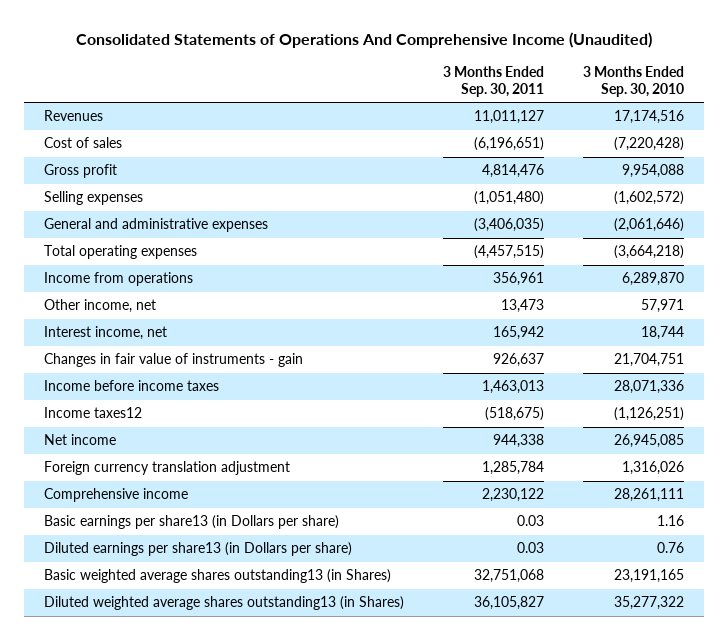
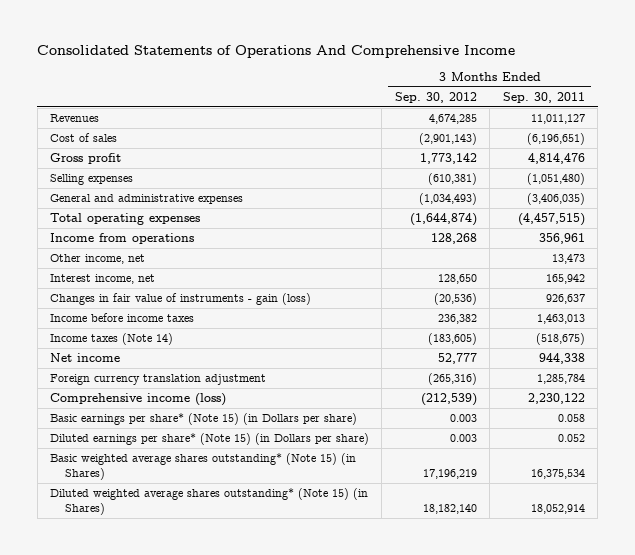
[76,32,653,49] Consolidated Statements of Operations And Comprehensive Income (Unaudited) -> [37,45,516,59] Consolidated Statements of Operations And Comprehensive Income
[583,66,685,97] 3 Months Ended Sep. 30, 2010 -> none
none -> [394,91,477,103] Sep. 30, 2012
[43,353,303,368] Changes in fair value of instruments - gain -> [50,292,312,305] Changes in fair value of instruments - gain (loss)
[43,407,142,419] Income taxes12 -> [50,332,174,345] Income taxes (Note 14)
[43,488,188,503] Comprehensive income -> [50,392,227,406] Comprehensive income (loss)
[43,515,339,530] Basic earnings per share13 (in Dollars per share) -> [50,412,358,425] Basic earnings per share* (Note 15) (in Dollars per share)
[517,515,545,527] 0.03 -> [557,413,585,422] 0.058
[43,542,352,557] Diluted earnings per share13 (in Dollars per share) -> [50,432,370,445] Diluted earnings per share* (Note 15) (in Dollars per share)
[517,542,545,554] 0.03 -> [557,433,585,442] 0.052
[43,569,391,584] Basic weighted average shares outstanding13 (in Shares) -> [50,452,357,480] Basic weighted average shares outstanding* (Note 15) (in Shares)
[474,569,545,584] 32,751,068 -> [530,468,585,479] 16,375,534
[43,596,404,611] Diluted weighted average shares outstanding13 (in Shares) -> [50,487,369,515] Diluted weighted average shares outstanding* (Note 15) (in Shares)
[474,596,545,611] 36,105,827 -> [530,503,585,514] 18,052,914

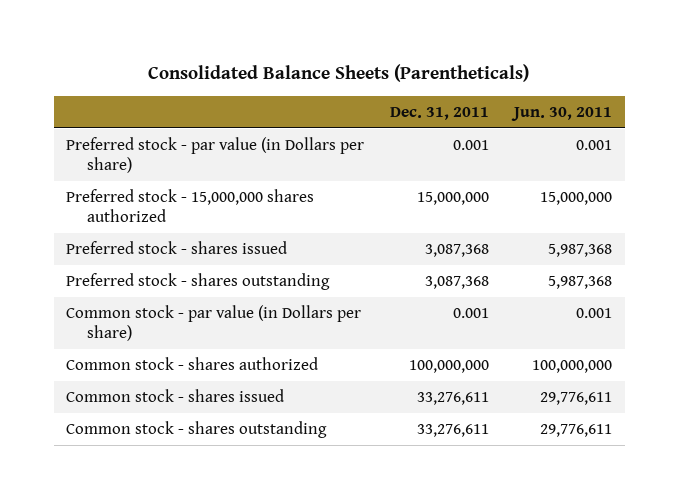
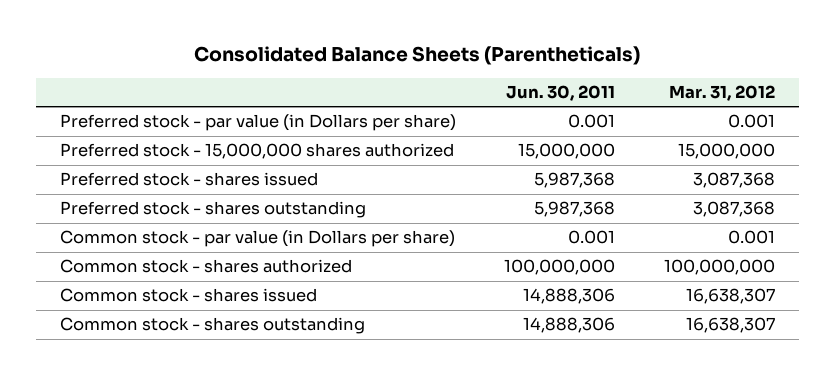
[389,106,489,120] Dec. 31, 2011 -> none
none -> [668,84,775,101] Mar. 31, 2012
[540,392,613,406] 29,776,611 -> [523,288,616,305] 14,888,306
[540,424,613,438] 29,776,611 -> [523,317,616,334] 14,888,306

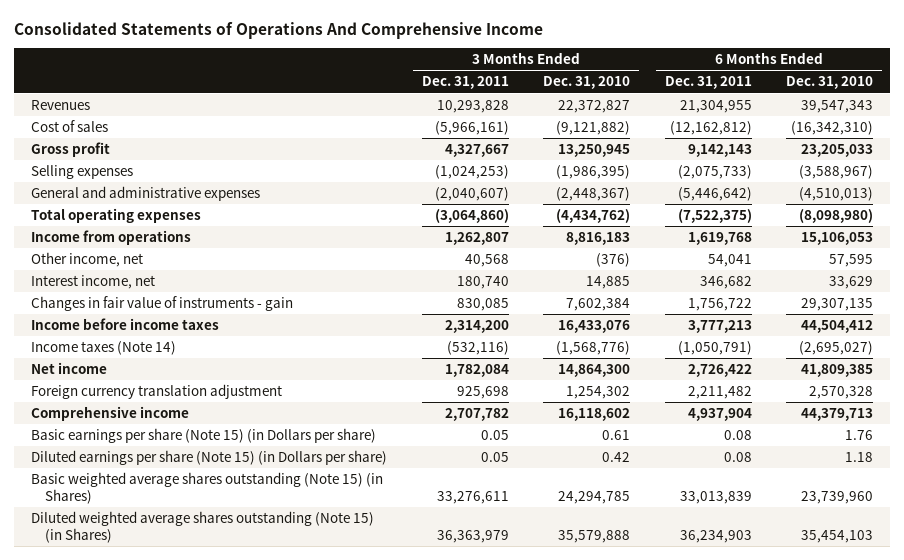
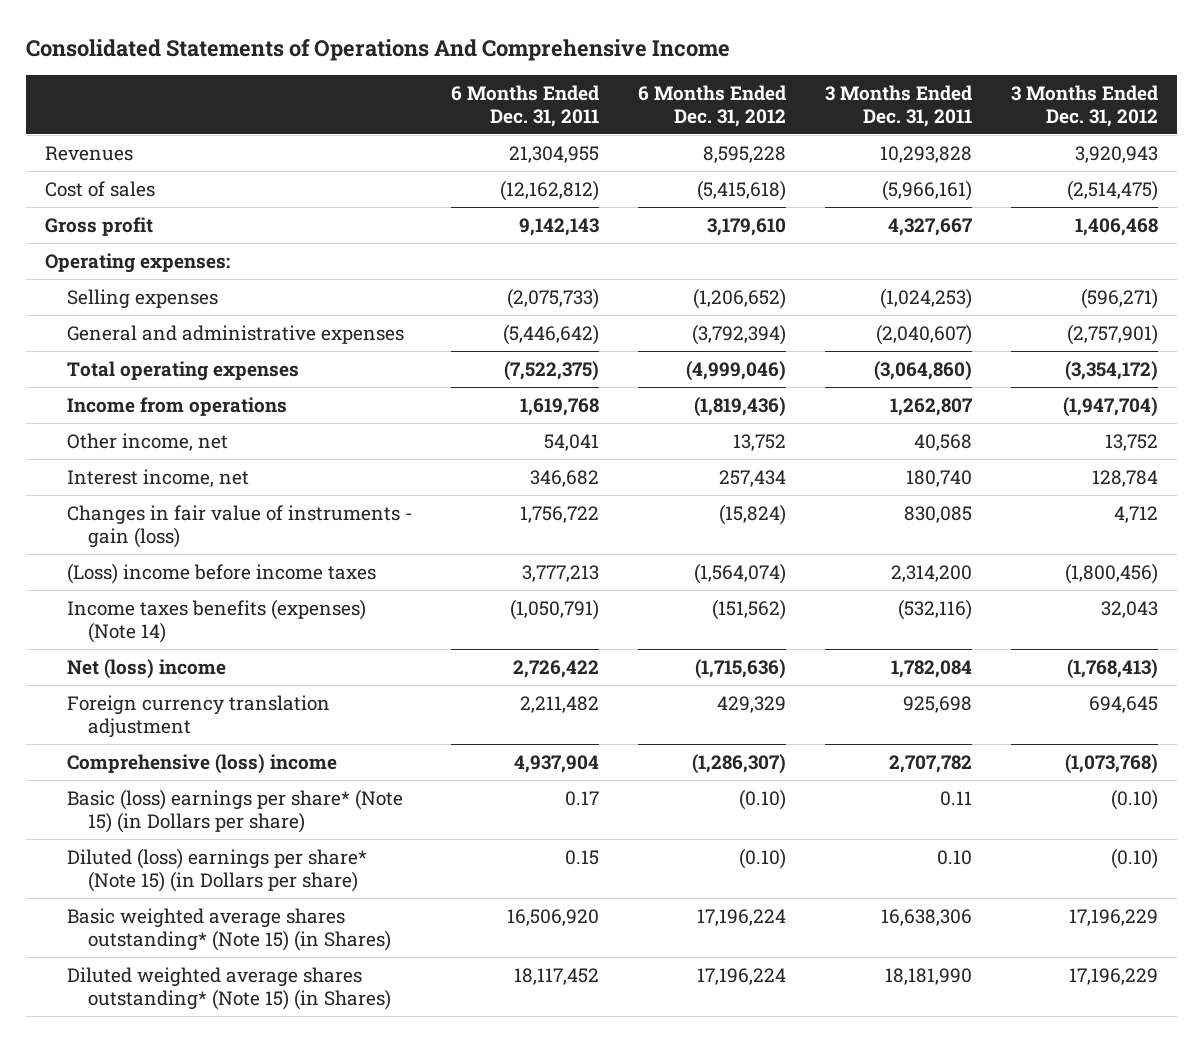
[543,76,631,90] Dec. 31, 2010 -> none
[785,76,873,90] Dec. 31, 2010 -> none
none -> [637,84,786,127] 6 Months Ended Dec. 31, 2012
none -> [1010,84,1158,127] 3 Months Ended Dec. 31, 2012
none -> [45,252,231,273] Operating expenses:
[31,295,294,311] Changes in fair value of instruments - gain -> [66,504,412,548] Changes in fair value of instruments - gain (loss)
[31,317,220,330] Income before income taxes -> [66,562,376,584] (Loss) income before income taxes
[31,340,177,355] Income taxes (Note 14) -> [66,598,366,643] Income taxes benefits (expenses) (Note 14)
[31,361,108,374] Net income -> [66,658,226,679] Net (loss) income
[31,405,190,421] Comprehensive income -> [66,753,337,774] Comprehensive (loss) income
[31,427,377,443] Basic earnings per share (Note 15) (in Dollars per share) -> [66,788,403,833] Basic (loss) earnings per share* (Note 15) (in Dollars per share)
[480,429,509,440] 0.05 -> [939,790,972,806] 0.11
[723,429,752,440] 0.08 -> [564,790,599,806] 0.17
[31,449,388,465] Diluted earnings per share (Note 15) (in Dollars per share) -> [66,847,367,892] Diluted (loss) earnings per share* (Note 15) (in Dollars per share)
[480,451,509,462] 0.05 -> [936,849,972,865] 0.10
[723,451,752,462] 0.08 -> [564,849,599,865] 0.15
[31,471,384,504] Basic weighted average shares outstanding (Note 15) (in Shares) -> [66,907,392,951] Basic weighted average shares outstanding* (Note 15) (in Shares)
[436,490,509,504] 33,276,611 -> [880,908,972,926] 16,638,306
[679,490,752,504] 33,013,839 -> [506,908,599,926] 16,506,920
[31,510,375,543] Diluted weighted average shares outstanding (Note 15) (in Shares) -> [66,966,392,1010] Diluted weighted average shares outstanding* (Note 15) (in Shares)
[436,529,509,543] 36,363,979 -> [884,967,972,985] 18,181,990
[679,529,752,543] 36,234,903 -> [513,967,599,985] 18,117,452

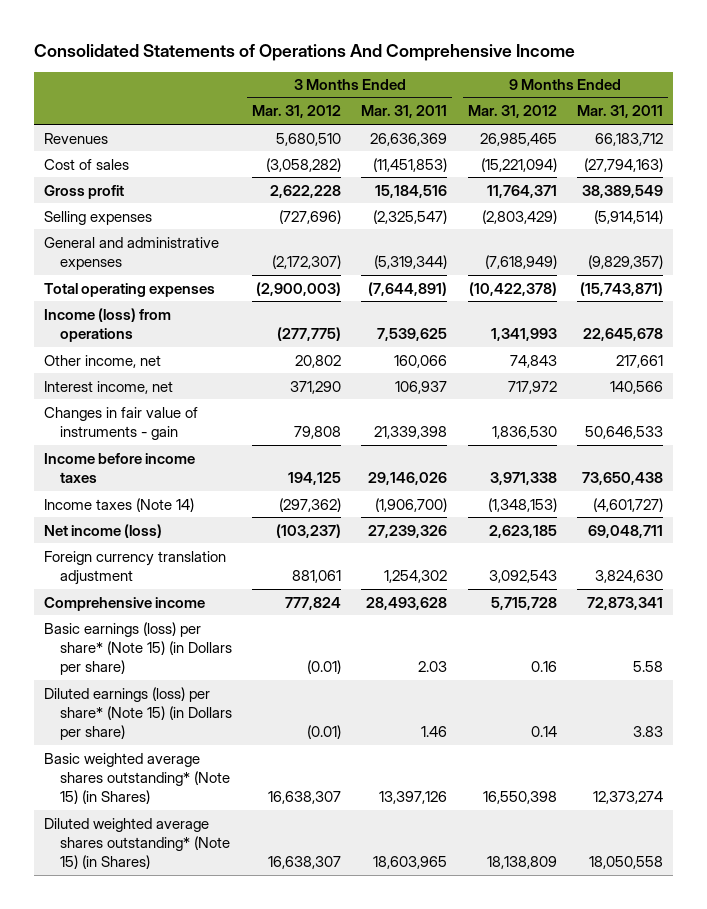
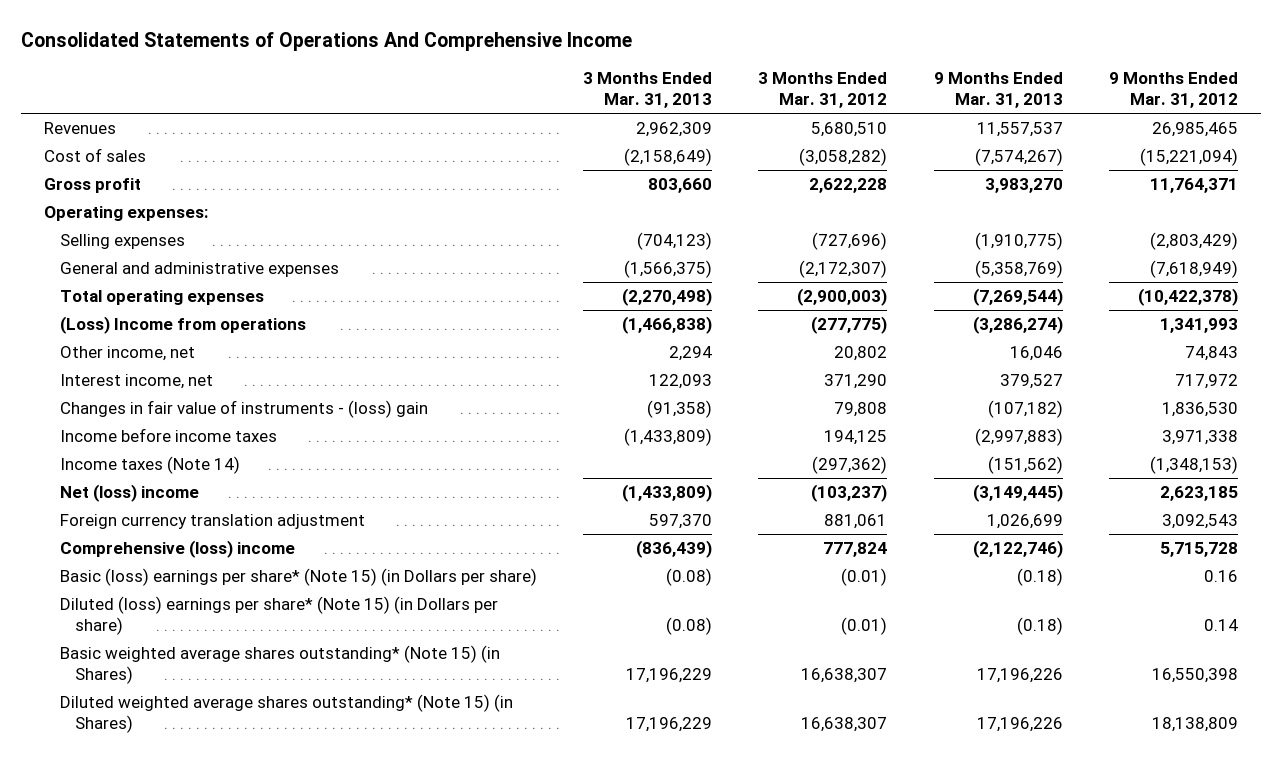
[361,105,448,119] Mar. 31, 2011 -> none
[577,105,664,119] Mar. 31, 2011 -> none
none -> [582,71,712,109] 3 Months Ended Mar. 31, 2013
none -> [933,71,1063,109] 9 Months Ended Mar. 31, 2013
none -> [43,206,208,222] Operating expenses:
[43,307,171,343] Income (loss) from operations -> [59,316,306,335] (Loss) Income from operations
[43,406,198,441] Changes in fair value of instruments - gain -> [59,400,428,419] Changes in fair value of instruments - (loss) gain
[43,523,162,538] Net income (loss) -> [59,484,199,503] Net (loss) income
[43,596,205,611] Comprehensive income -> [59,540,295,559] Comprehensive (loss) income
[43,621,232,676] Basic earnings (loss) per share* (Note 15) (in Dollars per share) -> [59,568,537,587] Basic (loss) earnings per share* (Note 15) (in Dollars per share)
[43,686,232,741] Diluted earnings (loss) per share* (Note 15) (in Dollars per share) -> [59,596,498,636] Diluted (loss) earnings per share* (Note 15) (in Dollars per share)

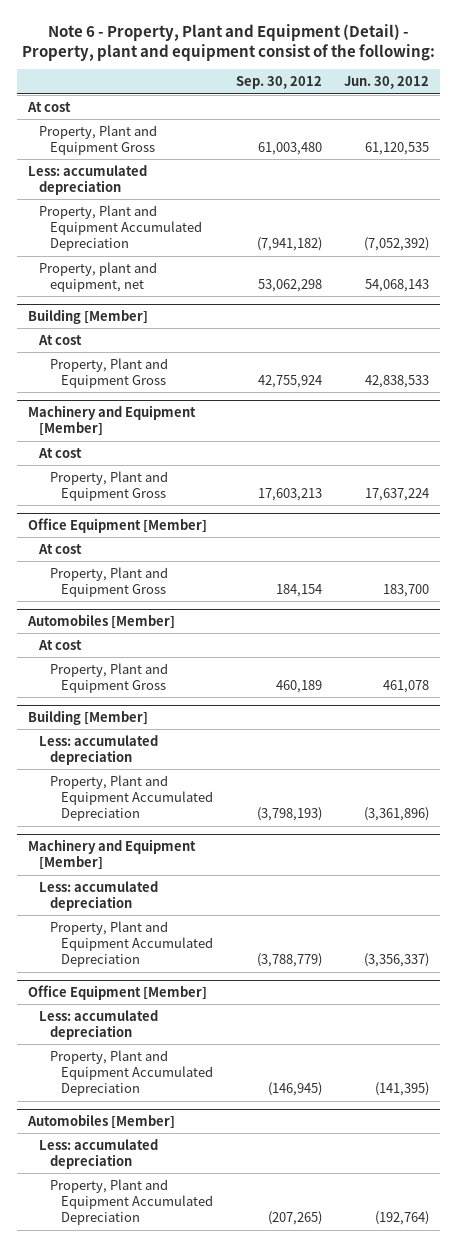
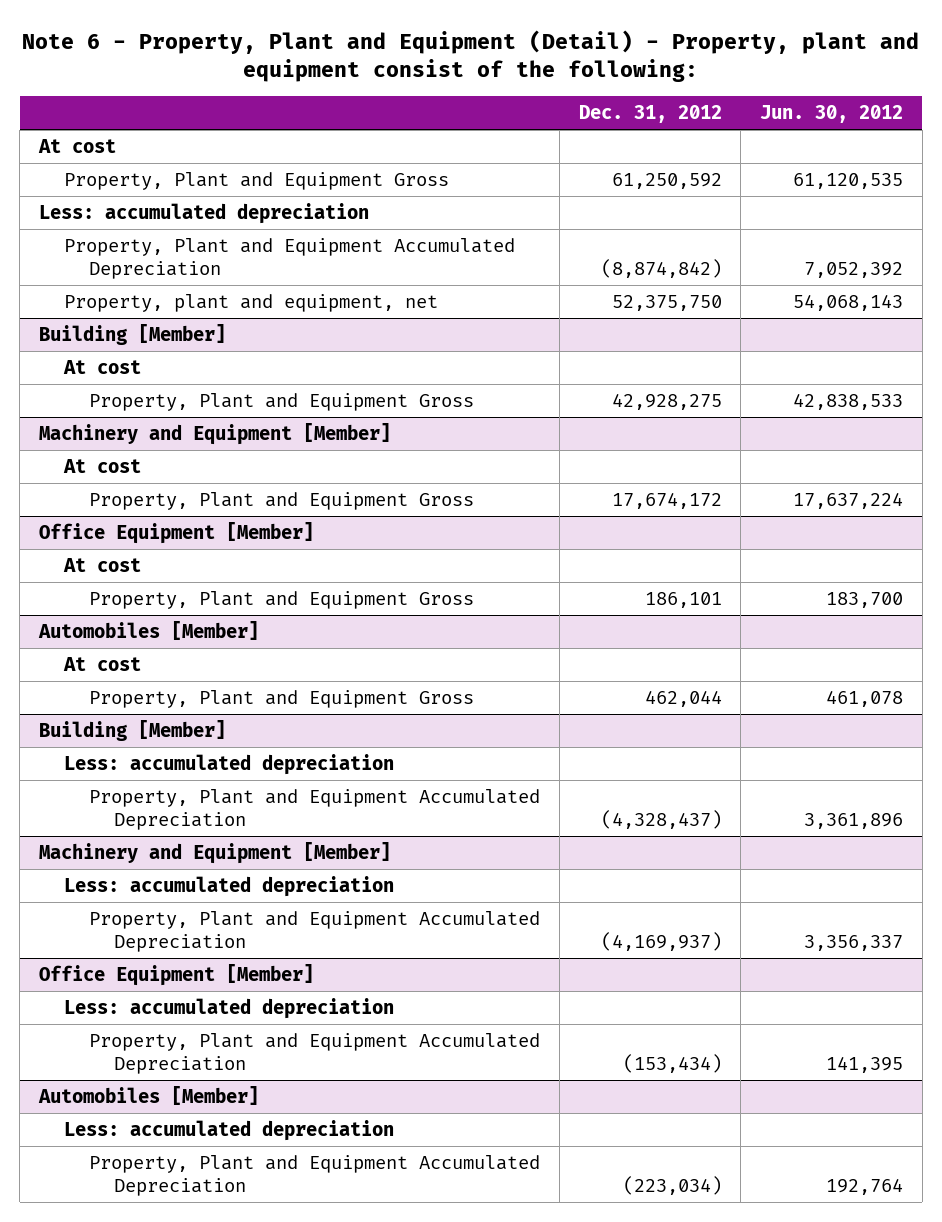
[235,76,322,90] Sep. 30, 2012 -> none
none -> [578,104,722,123] Dec. 31, 2012
[364,237,430,252] (7,052,392) -> [804,261,904,278] 7,052,392
[364,807,430,822] (3,361,896) -> [804,812,904,829] 3,361,896
[364,953,430,968] (3,356,337) -> [804,934,904,951] 3,356,337
[375,1082,430,1097] (141,395) -> [826,1055,904,1073] 141,395
[375,1211,430,1226] (192,764) -> [826,1177,904,1195] 192,764

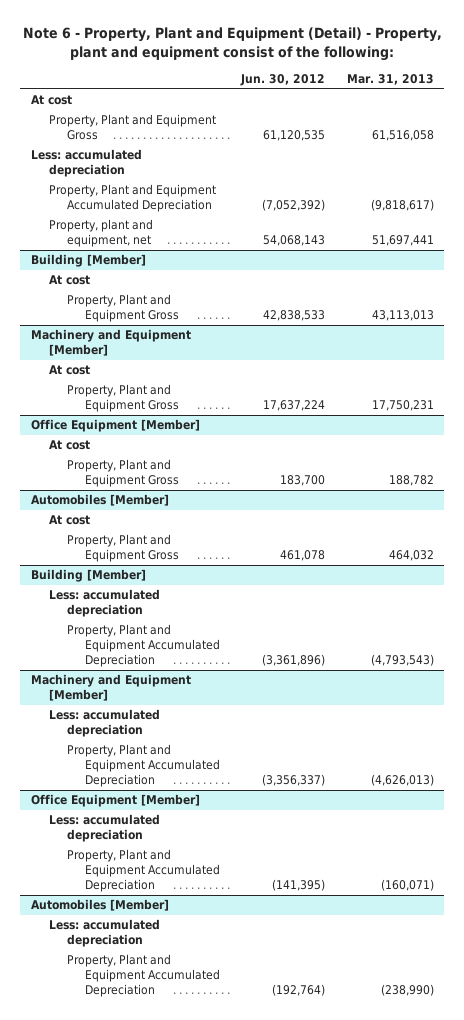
[578,104,722,123] Dec. 31, 2012 -> none
none -> [346,73,434,85] Mar. 31, 2013
[804,261,904,278] 7,052,392 -> [262,199,326,212] (7,052,392)
[804,812,904,829] 3,361,896 -> [262,654,326,667] (3,361,896)
[804,934,904,951] 3,356,337 -> [262,774,326,787] (3,356,337)
[826,1055,904,1073] 141,395 -> [272,879,326,892] (141,395)
[826,1177,904,1195] 192,764 -> [272,984,326,997] (192,764)

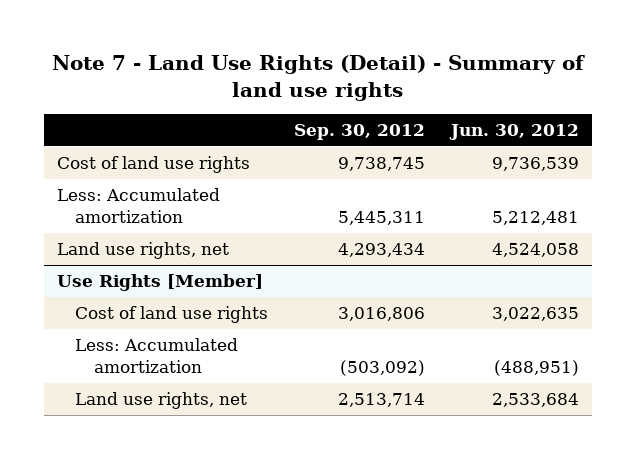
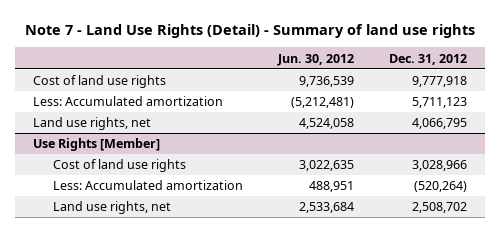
[294,123,426,140] Sep. 30, 2012 -> none
none -> [388,53,467,65] Dec. 31, 2012
[491,211,579,226] 5,212,481 -> [290,97,354,109] (5,212,481)
[493,360,579,377] (488,951) -> [308,181,354,193] 488,951

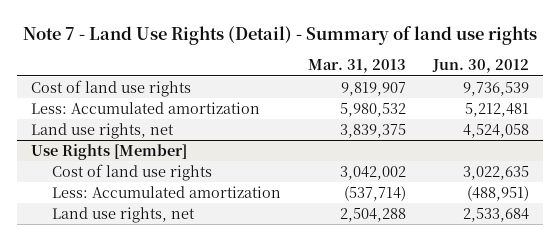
[388,53,467,65] Dec. 31, 2012 -> none
none -> [308,59,407,74] Mar. 31, 2013
[290,97,354,109] (5,212,481) -> [465,102,530,117] 5,212,481
[308,181,354,193] 488,951 -> [467,185,530,201] (488,951)

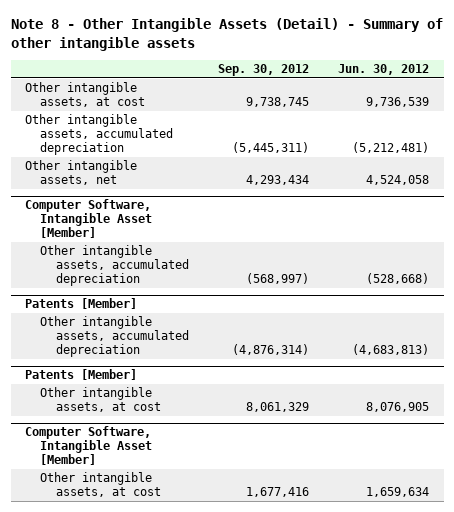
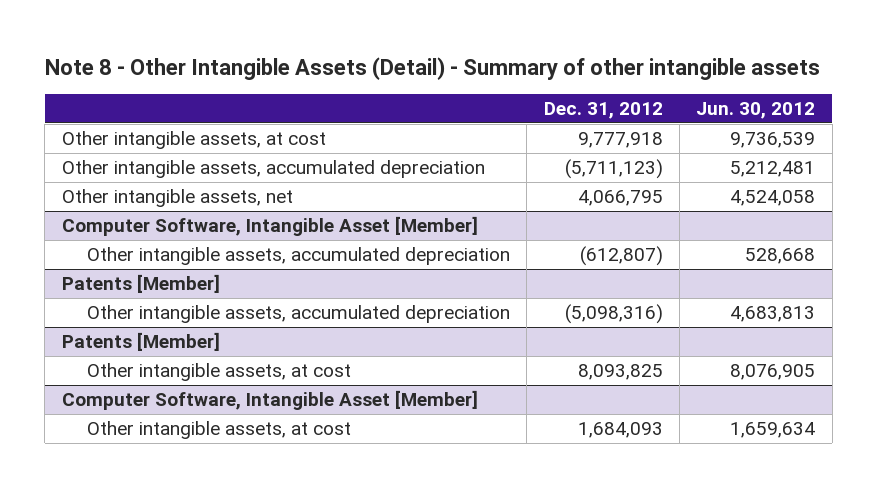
[217,64,309,77] Sep. 30, 2012 -> none
none -> [543,102,663,120] Dec. 31, 2012
[352,142,430,154] (5,212,481) -> [730,161,816,178] 5,212,481
[366,273,430,285] (528,668) -> [745,248,816,265] 528,668
[352,344,430,356] (4,683,813) -> [730,306,816,323] 4,683,813

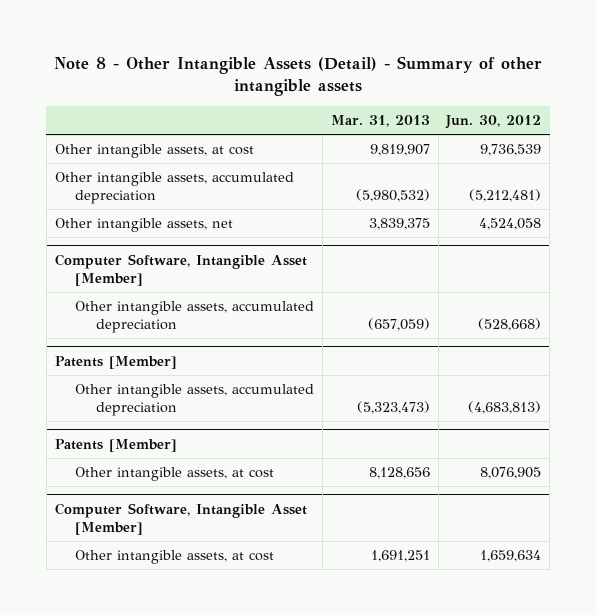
[543,102,663,120] Dec. 31, 2012 -> none
none -> [330,114,430,127] Mar. 31, 2013
[730,161,816,178] 5,212,481 -> [469,188,542,202] (5,212,481)
[745,248,816,265] 528,668 -> [478,317,542,331] (528,668)
[730,306,816,323] 4,683,813 -> [468,400,542,414] (4,683,813)

